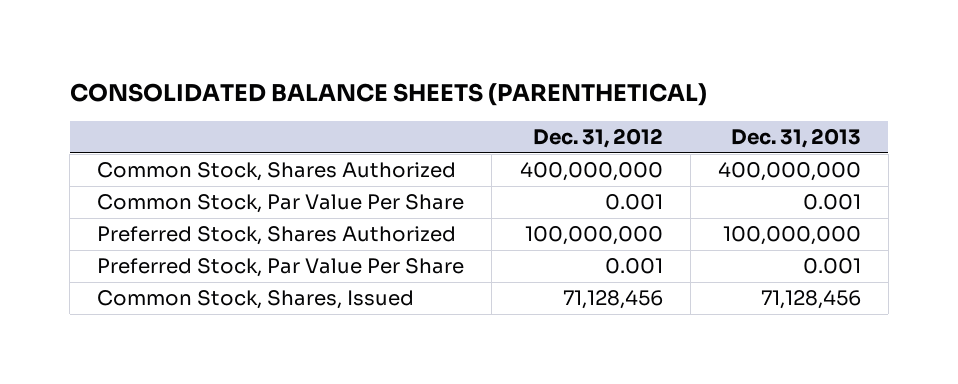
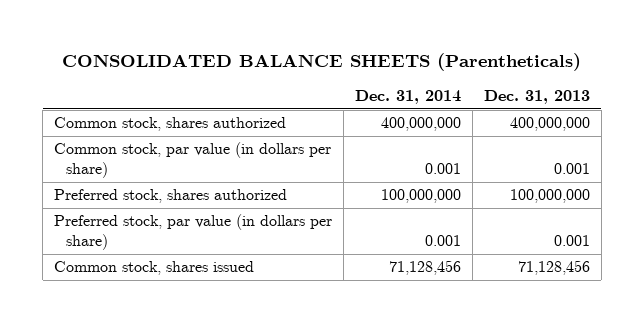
[69,82,707,106] CONSOLIDATED BALANCE SHEETS (PARENTHETICAL) -> [61,53,581,72] CONSOLIDATED BALANCE SHEETS (Parentheticals)
[532,128,663,149] Dec. 31, 2012 -> none
none -> [354,90,461,105] Dec. 31, 2014
[97,162,457,182] Common Stock, Shares Authorized -> [54,117,287,132] Common stock, shares authorized
[97,194,465,214] Common Stock, Par Value Per Share -> [54,142,332,179] Common stock, par value (in dollars per share)
[97,226,457,246] Preferred Stock, Shares Authorized -> [54,189,288,204] Preferred stock, shares authorized
[97,258,465,278] Preferred Stock, Par Value Per Share -> [54,214,333,251] Preferred stock, par value (in dollars per share)
[97,290,415,310] Common Stock, Shares, Issued -> [54,261,255,276] Common stock, shares issued

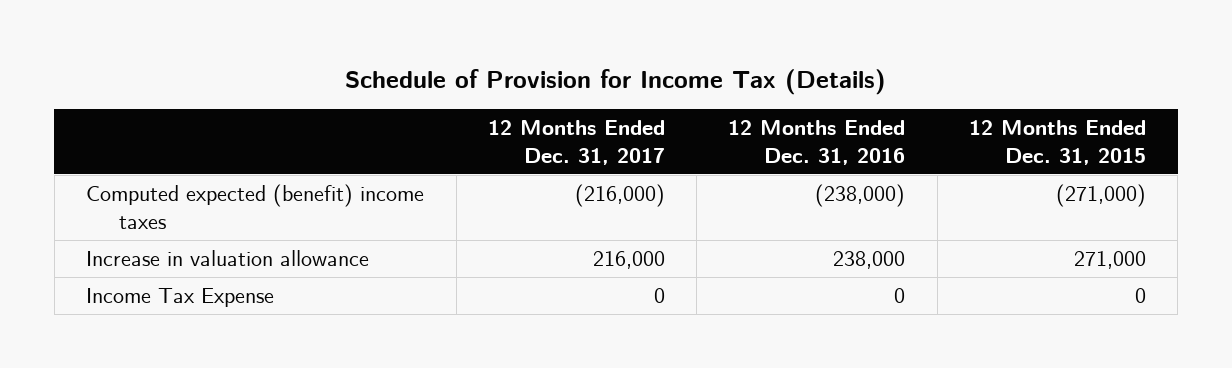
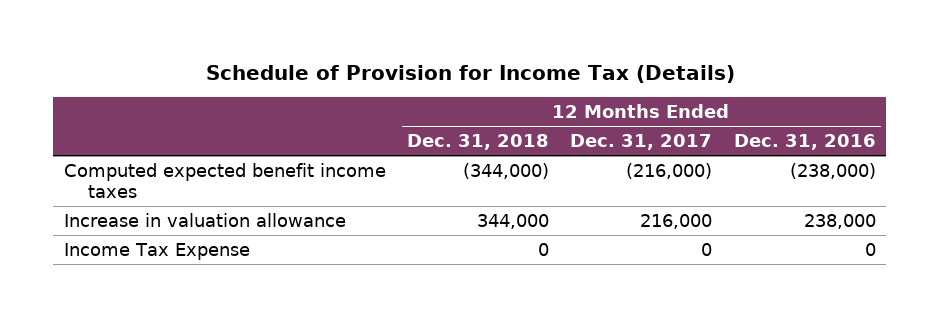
[969,120,1147,165] 12 Months Ended Dec. 31, 2015 -> none
none -> [406,134,549,151] Dec. 31, 2018
[86,184,425,229] Computed expected (benefit) income taxes -> [63,162,386,199] Computed expected benefit income taxes

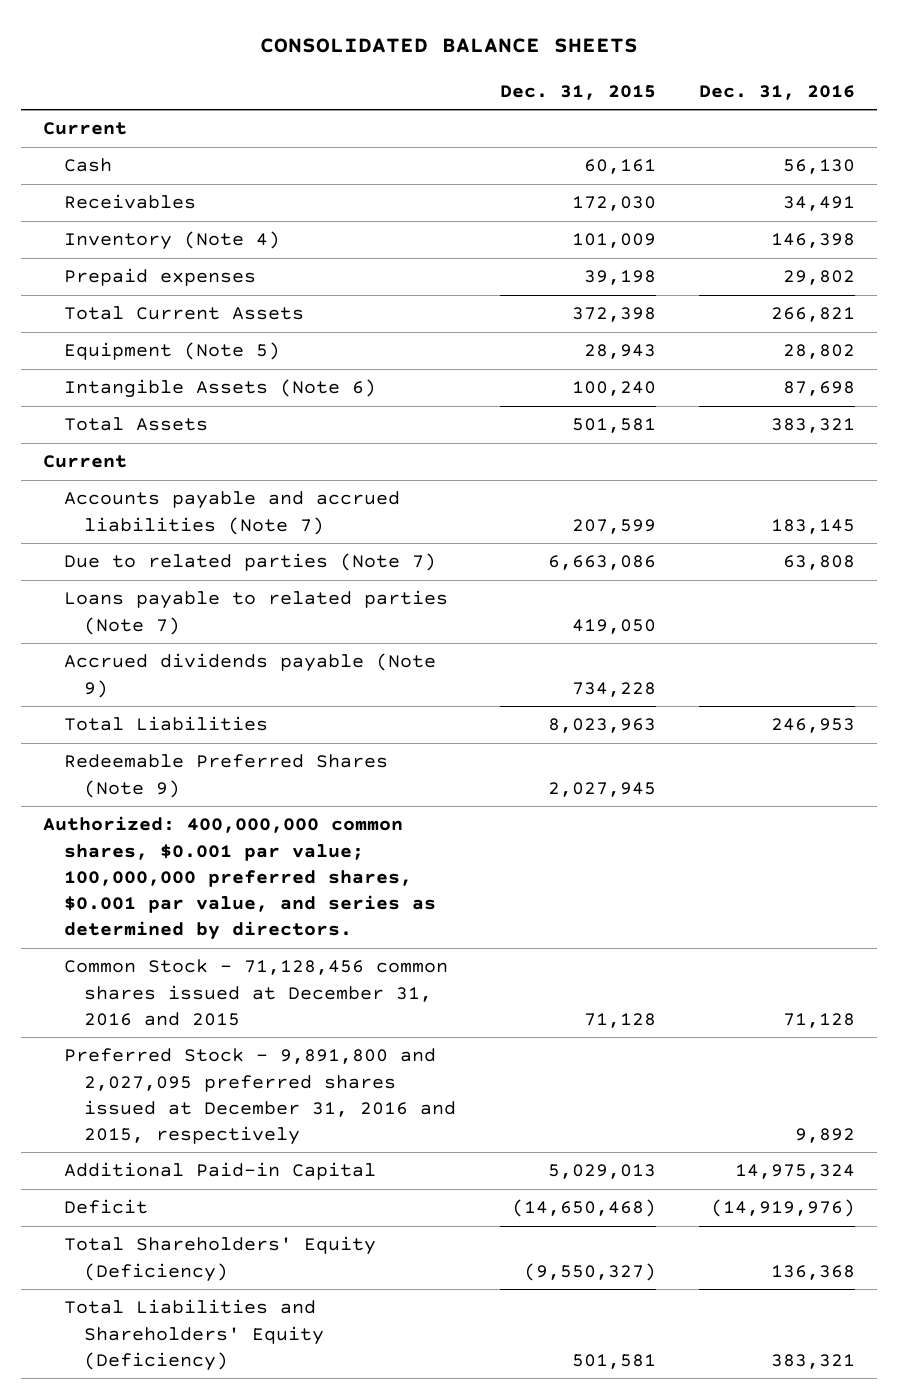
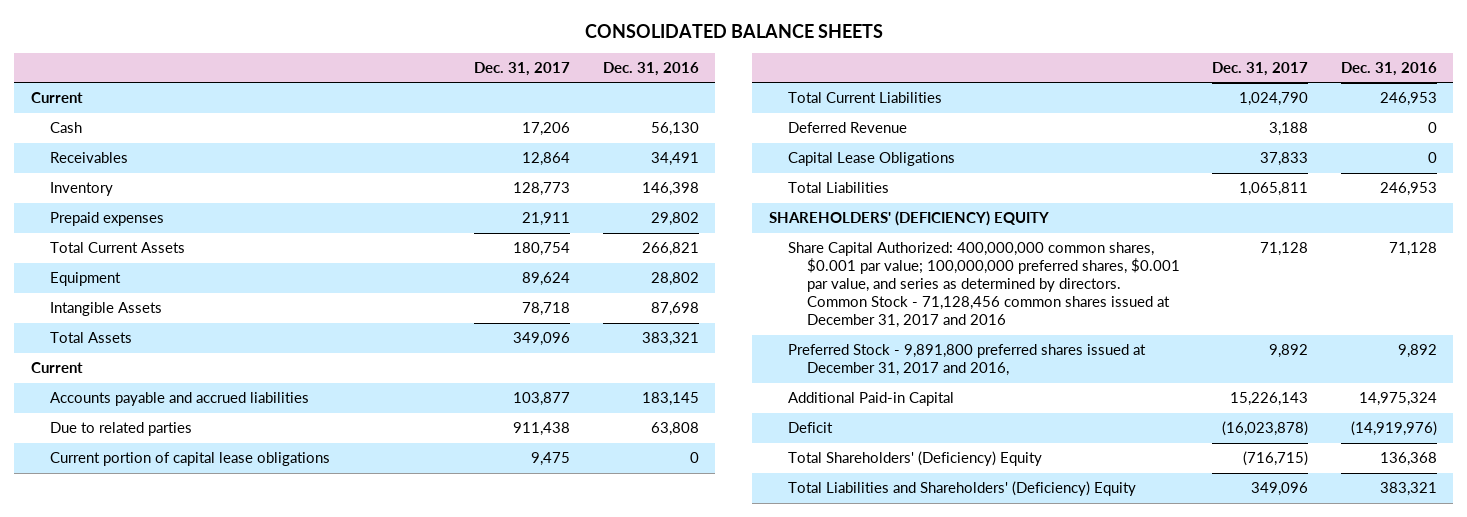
[499,84,656,100] Dec. 31, 2015 -> none
none -> [474,62,571,77] Dec. 31, 2017
[63,231,280,251] Inventory (Note 4) -> [49,182,113,197] Inventory
[63,342,280,361] Equipment (Note 5) -> [49,272,121,287] Equipment
[63,379,376,399] Intangible Assets (Note 6) -> [49,302,162,317] Intangible Assets
[63,590,448,635] Loans payable to related parties (Note 7) -> none
[63,653,436,698] Accrued dividends payable (Note 9) -> none
[63,491,400,535] Accounts payable and accrued liabilities (Note 7) -> [49,392,309,407] Accounts payable and accrued liabilities
[63,553,436,572] Due to related parties (Note 7) -> [49,422,192,437] Due to related parties
none -> [49,452,330,467] Current portion of capital lease obligations
none -> [787,92,942,104] Total Current Liabilities
none -> [787,122,907,134] Deferred Revenue
none -> [787,152,955,167] Capital Lease Obligations
[63,754,388,798] Redeemable Preferred Shares (Note 9) -> none
[42,816,436,941] Authorized: 400,000,000 common shares, $0.001 par value; 100,000,000 preferred shares, $0.001 par value, and series as determined by directors. -> none
none -> [768,211,1049,227] SHAREHOLDERS' (DEFICIENCY) EQUITY
[63,959,448,1026] Common Stock - 71,128,456 common shares issued at December 31, 2016 and 2015 -> [787,242,1180,329] Share Capital Authorized: 400,000,000 common shares, $0.001 par value; 100,000,000 preferred shares, $0.001 par value, and series as determined by directors. Common Stock - 71,128,456 common shares issued at December 31, 2017 and 2016
[63,1048,457,1146] Preferred Stock - 9,891,800 and 2,027,095 preferred shares issued at December 31, 2016 and 2015, respectively -> [787,344,1146,377] Preferred Stock - 9,891,800 preferred shares issued at December 31, 2017 and 2016,
[63,1236,376,1282] Total Shareholders' Equity (Deficiency) -> [787,451,1042,467] Total Shareholders' (Deficiency) Equity
[63,1299,325,1371] Total Liabilities and Shareholders' Equity (Deficiency) -> [787,481,1136,497] Total Liabilities and Shareholders' (Deficiency) Equity

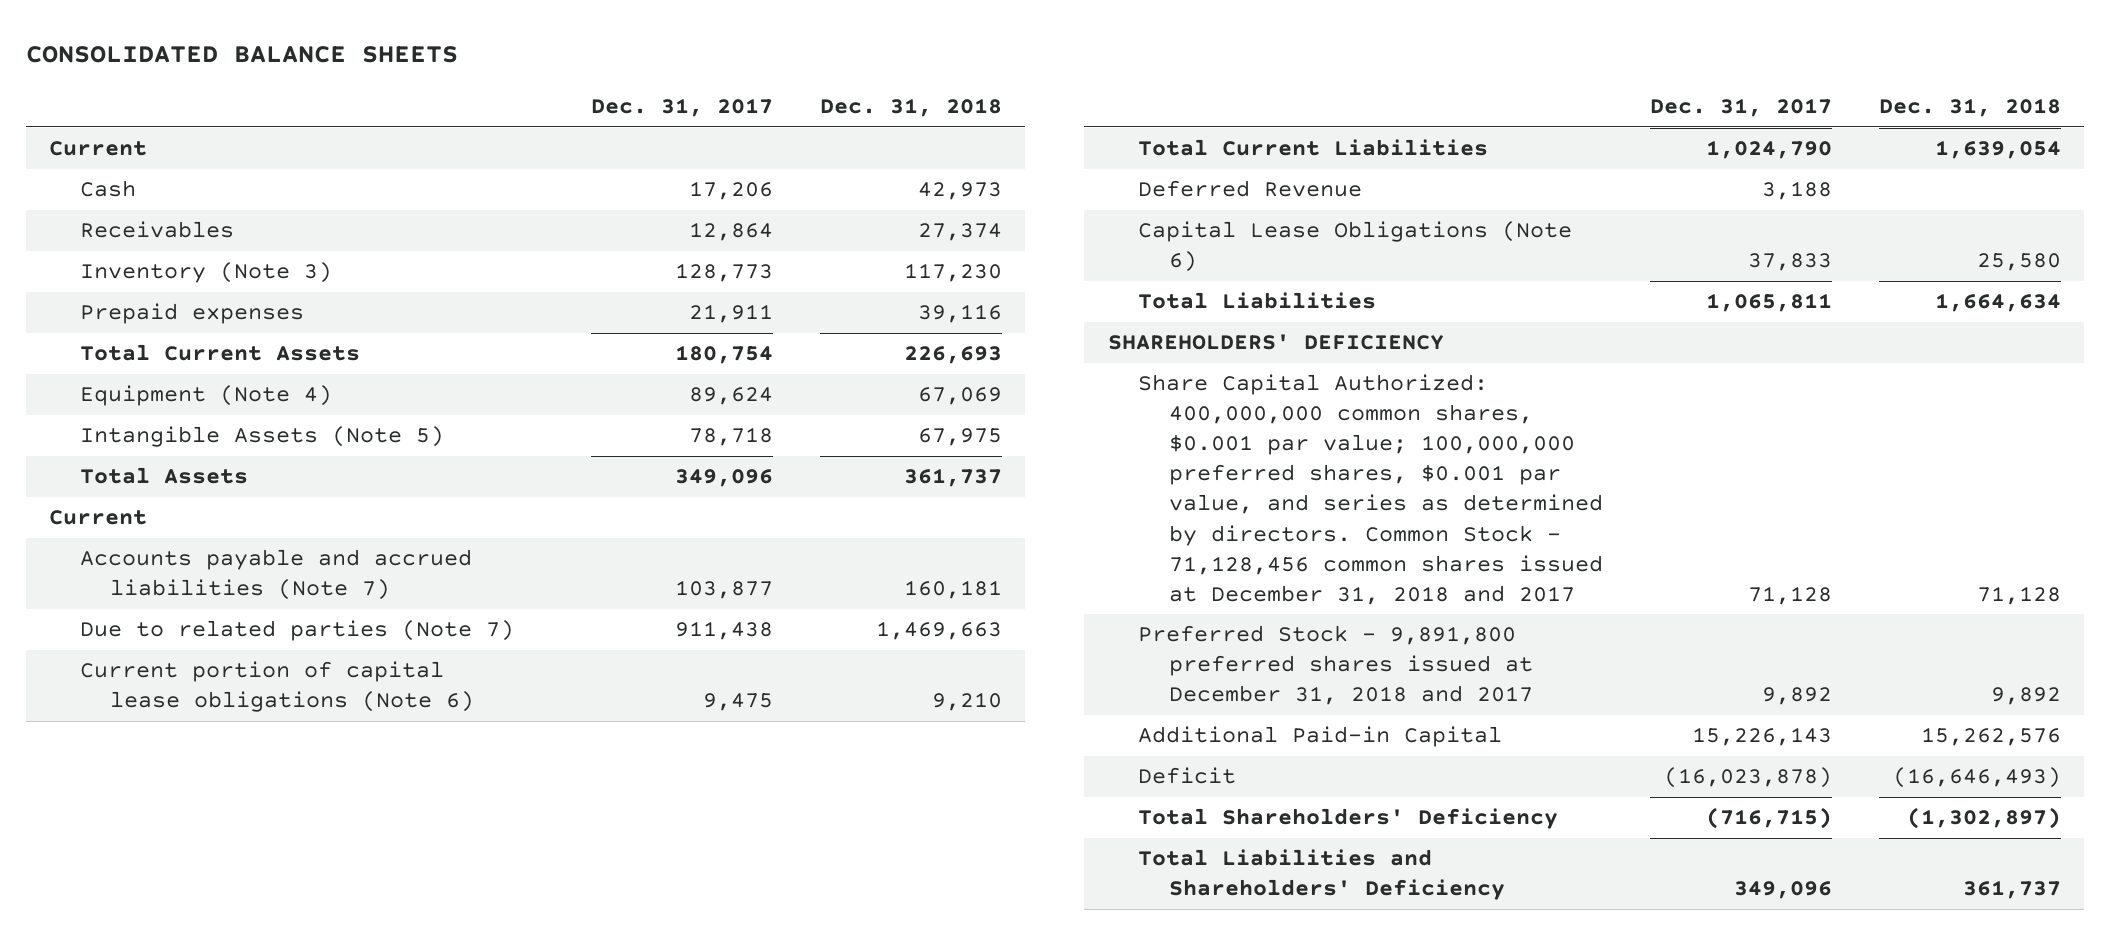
[602,62,699,77] Dec. 31, 2016 -> none
none -> [819,98,1002,118] Dec. 31, 2018
[49,182,113,197] Inventory -> [79,262,332,284] Inventory (Note 3)
[49,272,121,287] Equipment -> [79,385,332,407] Equipment (Note 4)
[49,302,162,317] Intangible Assets -> [79,426,444,448] Intangible Assets (Note 5)
[49,392,309,407] Accounts payable and accrued liabilities -> [79,549,472,601] Accounts payable and accrued liabilities (Note 7)
[49,422,192,437] Due to related parties -> [79,620,514,642] Due to related parties (Note 7)
[49,452,330,467] Current portion of capital lease obligations -> [79,661,475,713] Current portion of capital lease obligations (Note 6)
[787,152,955,167] Capital Lease Obligations -> [1138,221,1573,273] Capital Lease Obligations (Note 6)
[768,211,1049,227] SHAREHOLDERS' (DEFICIENCY) EQUITY -> [1107,334,1444,351] SHAREHOLDERS' DEFICIENCY
[787,242,1180,329] Share Capital Authorized: 400,000,000 common shares, $0.001 par value; 100,000,000 preferred shares, $0.001 par value, and series as determined by directors. Common Stock - 71,128,456 common shares issued at December 31, 2017 and 2016 -> [1138,374,1603,605] Share Capital Authorized: 400,000,000 common shares, $0.001 par value; 100,000,000 preferred shares, $0.001 par value, and series as determined by directors. Common Stock - 71,128,456 common shares issued at December 31, 2018 and 2017
[787,344,1146,377] Preferred Stock - 9,891,800 preferred shares issued at December 31, 2017 and 2016, -> [1138,625,1533,706] Preferred Stock - 9,891,800 preferred shares issued at December 31, 2018 and 2017
[787,451,1042,467] Total Shareholders' (Deficiency) Equity -> [1138,808,1559,830] Total Shareholders' Deficiency
[787,481,1136,497] Total Liabilities and Shareholders' (Deficiency) Equity -> [1138,849,1505,901] Total Liabilities and Shareholders' Deficiency

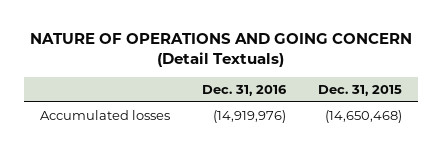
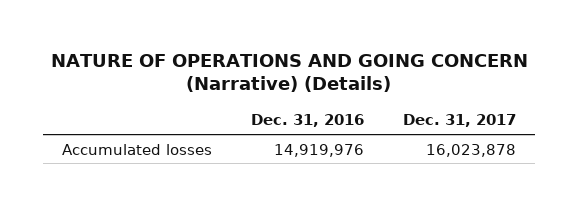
[30,32,413,67] NATURE OF OPERATIONS AND GOING CONCERN (Detail Textuals) -> [51,53,529,93] NATURE OF OPERATIONS AND GOING CONCERN (Narrative) (Details)
[318,84,403,96] Dec. 31, 2015 -> none
none -> [402,114,516,128] Dec. 31, 2017
[213,109,287,123] (14,919,976) -> [274,143,365,157] 14,919,976

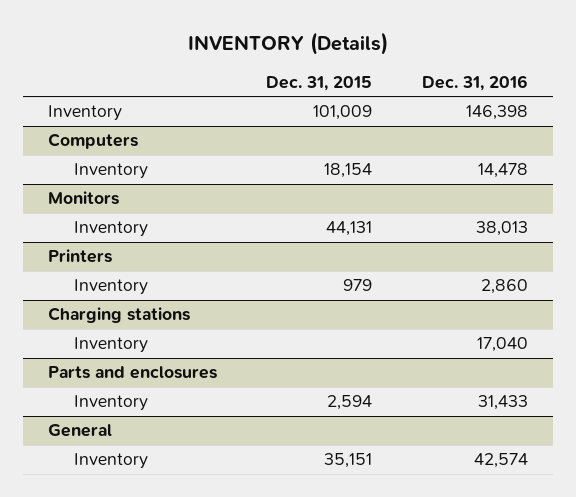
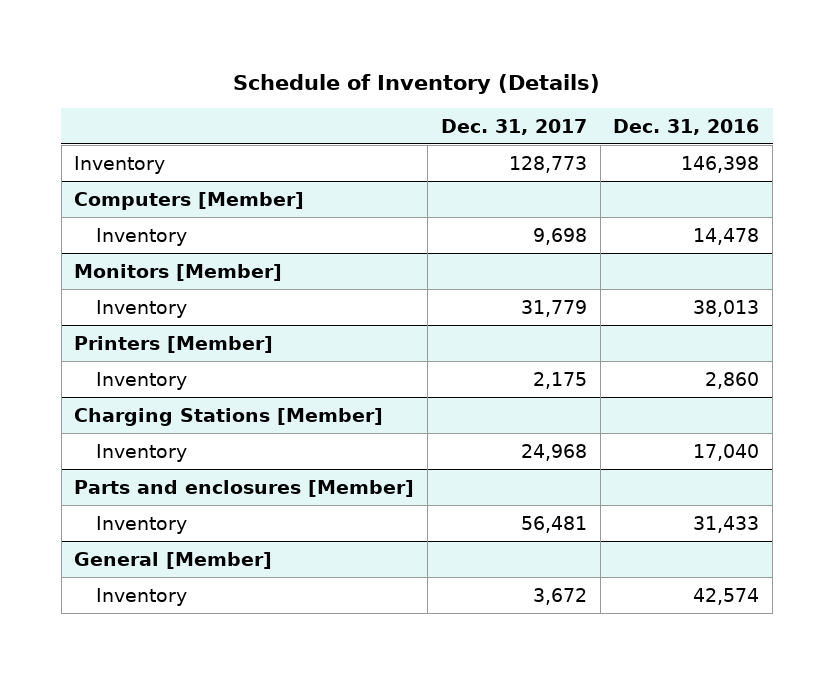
[187,31,388,55] INVENTORY (Details) -> [232,73,600,94] Schedule of Inventory (Details)
[266,75,373,91] Dec. 31, 2015 -> none
none -> [440,118,587,135] Dec. 31, 2017
[47,133,138,150] Computers -> [74,191,305,210] Computers [Member]
[47,191,119,206] Monitors -> [74,263,283,281] Monitors [Member]
[47,249,112,264] Printers -> [74,335,274,353] Printers [Member]
[47,307,190,324] Charging stations -> [74,407,384,426] Charging Stations [Member]
[47,366,217,380] Parts and enclosures -> [74,479,415,497] Parts and enclosures [Member]
[47,424,112,438] General -> [74,551,273,569] General [Member]

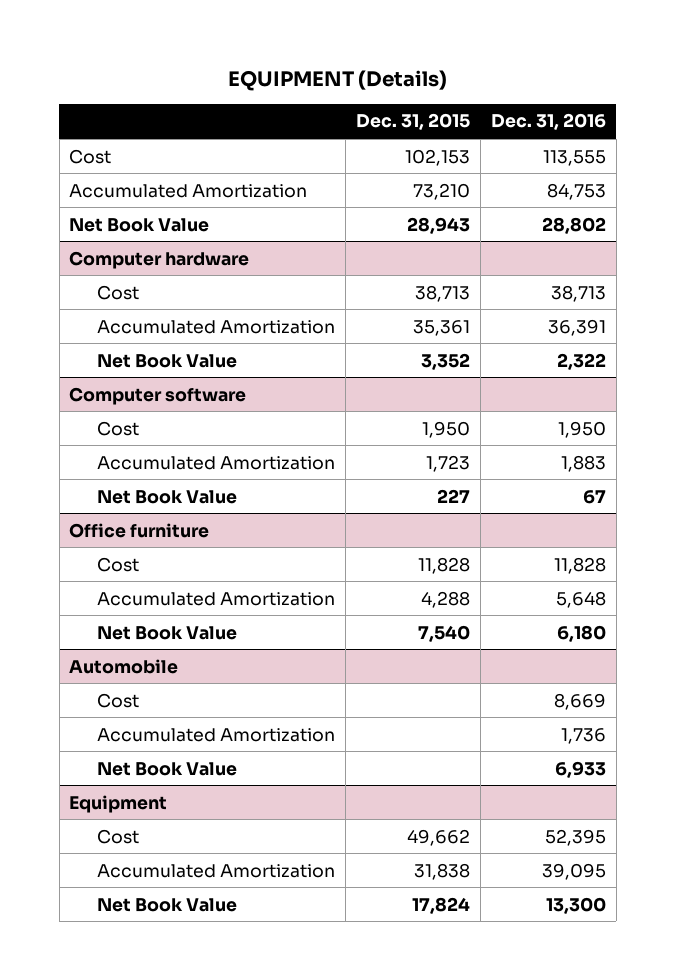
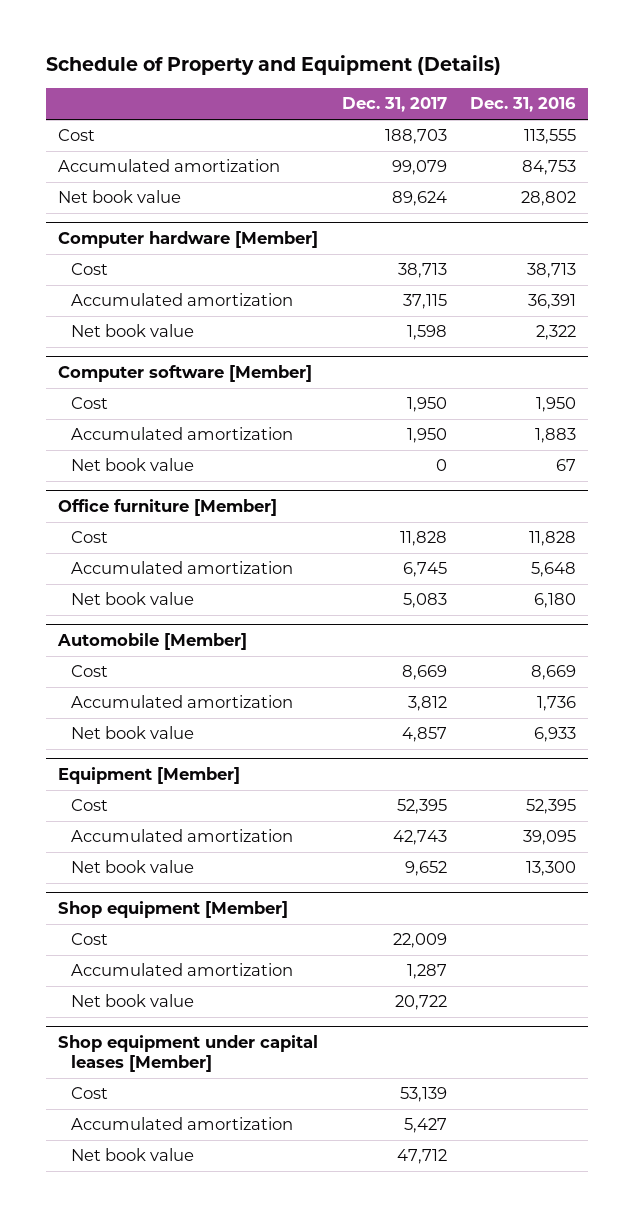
[227,70,447,92] EQUIPMENT (Details) -> [45,55,501,76] Schedule of Property and Equipment (Details)
[355,113,470,131] Dec. 31, 2015 -> none
none -> [341,97,447,113] Dec. 31, 2017
[69,183,308,198] Accumulated Amortization -> [57,159,280,173] Accumulated amortization
[69,217,210,232] Net Book Value -> [57,190,181,204] Net book value
[69,250,250,269] Computer hardware -> [57,231,318,249] Computer hardware [Member]
[97,319,336,334] Accumulated Amortization -> [70,293,293,307] Accumulated amortization
[97,353,238,368] Net Book Value -> [70,324,194,338] Net book value
[69,386,247,405] Computer software -> [57,365,312,383] Computer software [Member]
[97,455,336,470] Accumulated Amortization -> [70,427,293,441] Accumulated amortization
[97,489,238,504] Net Book Value -> [70,458,194,472] Net book value
[69,522,210,538] Office furniture -> [57,499,277,517] Office furniture [Member]
[97,591,336,606] Accumulated Amortization -> [70,561,293,575] Accumulated amortization
[97,625,238,640] Net Book Value -> [70,592,194,606] Net book value
[69,658,179,674] Automobile -> [56,633,247,651] Automobile [Member]
[97,727,336,742] Accumulated Amortization -> [70,695,293,709] Accumulated amortization
[97,761,238,776] Net Book Value -> [70,726,194,740] Net book value
[69,794,168,813] Equipment -> [57,767,240,785] Equipment [Member]
[97,863,336,878] Accumulated Amortization -> [70,829,293,843] Accumulated amortization
[97,897,238,912] Net Book Value -> [70,860,194,874] Net book value
none -> [57,901,288,919] Shop equipment [Member]
none -> [70,933,108,946] Cost
none -> [70,963,293,977] Accumulated amortization
none -> [70,994,194,1008] Net book value
none -> [57,1035,318,1072] Shop equipment under capital leases [Member]
none -> [70,1087,108,1100] Cost
none -> [70,1117,293,1131] Accumulated amortization
none -> [70,1148,194,1162] Net book value

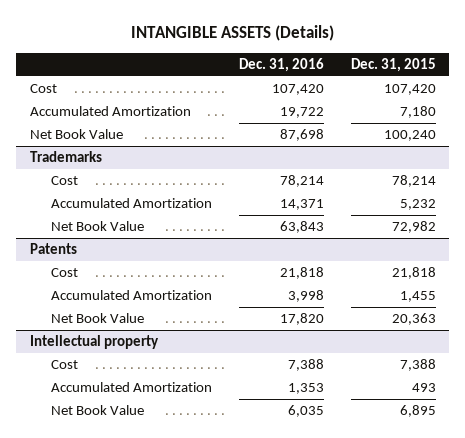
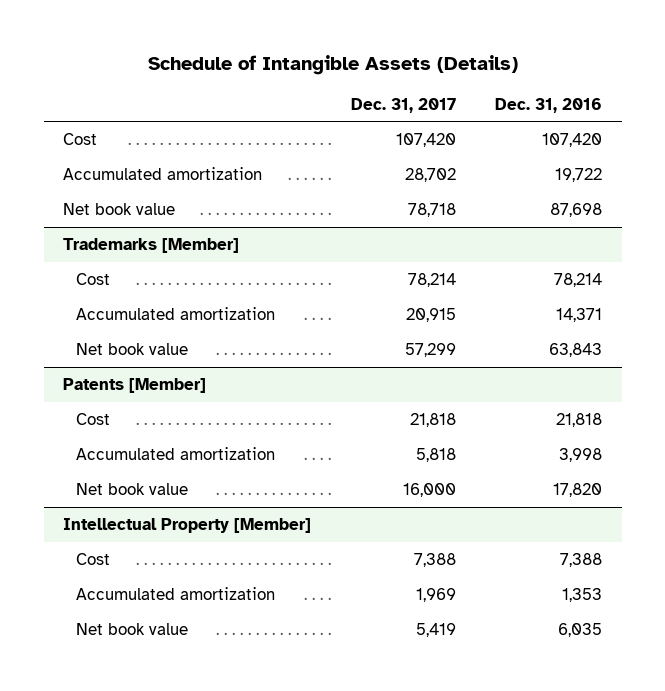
[130,25,334,42] INTANGIBLE ASSETS (Details) -> [147,54,518,75] Schedule of Intangible Assets (Details)
[350,57,436,72] Dec. 31, 2015 -> none
none -> [350,97,456,113] Dec. 31, 2017
[29,106,191,117] Accumulated Amortization -> [63,167,263,181] Accumulated amortization
[29,129,123,140] Net Book Value -> [63,203,176,216] Net book value
[29,151,102,163] Trademarks -> [63,238,240,254] Trademarks [Member]
[51,198,213,209] Accumulated Amortization -> [75,307,275,321] Accumulated amortization
[51,221,145,232] Net Book Value -> [75,343,188,356] Net book value
[29,243,77,255] Patents -> [63,378,207,394] Patents [Member]
[51,290,213,301] Accumulated Amortization -> [75,447,275,461] Accumulated amortization
[51,313,145,324] Net Book Value -> [75,483,188,496] Net book value
[29,335,159,350] Intellectual property -> [63,518,312,534] Intellectual Property [Member]
[51,382,213,393] Accumulated Amortization -> [75,587,275,601] Accumulated amortization
[51,405,145,416] Net Book Value -> [75,623,188,636] Net book value

